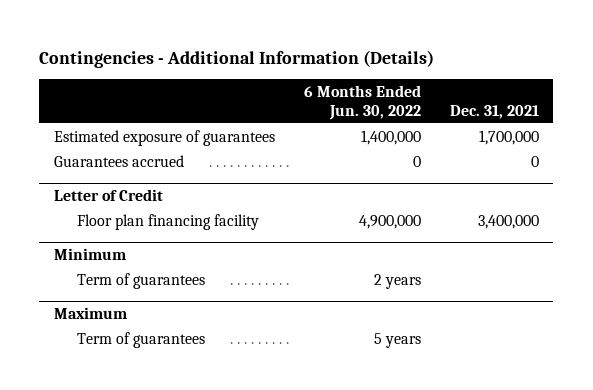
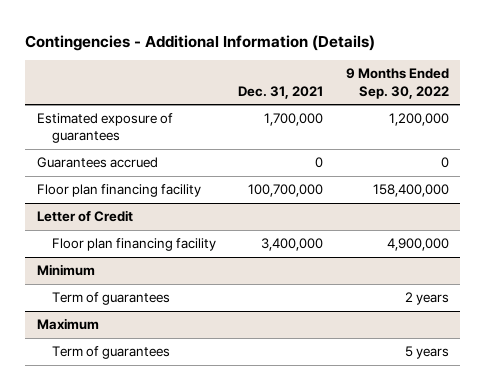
[303,85,421,120] 6 Months Ended Jun. 30, 2022 -> none
none -> [345,68,449,99] 9 Months Ended Sep. 30, 2022
none -> [36,184,201,198] Floor plan financing facility

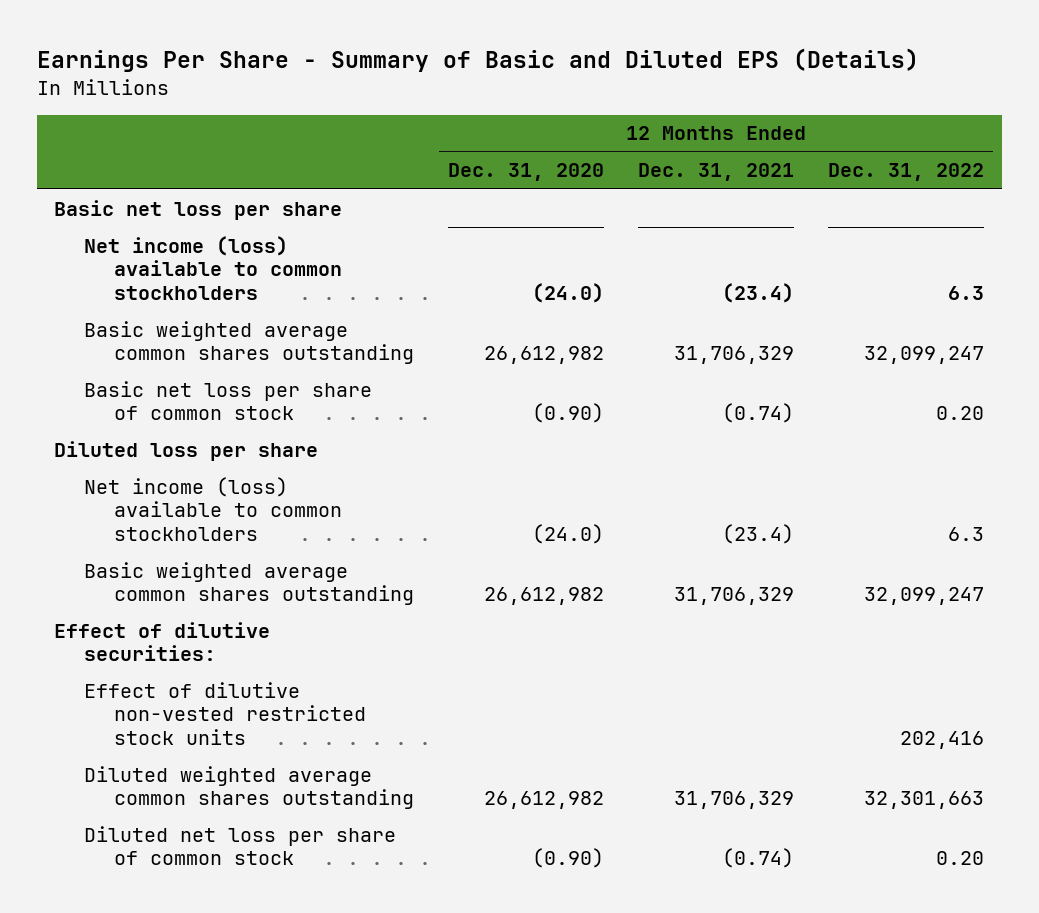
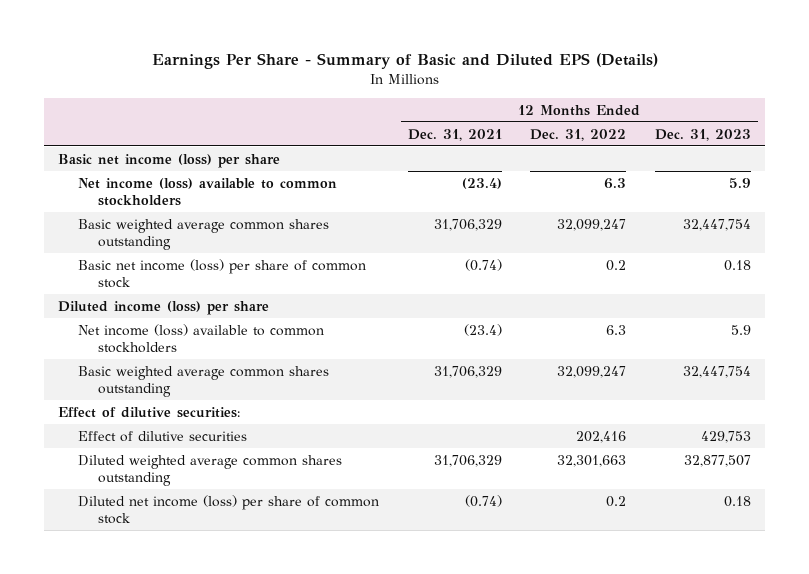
[447,163,604,182] Dec. 31, 2020 -> none
none -> [655,128,752,141] Dec. 31, 2023
[54,199,343,220] Basic net loss per share -> [57,153,280,168] Basic net income (loss) per share
[83,380,372,421] Basic net loss per share of common stock -> [78,258,367,288] Basic net income (loss) per share of common stock
[936,406,985,421] 0.20 -> [606,259,627,271] 0.2
[54,440,319,461] Diluted loss per share -> [57,300,269,315] Diluted income (loss) per share
[83,681,366,745] Effect of dilutive non-vested restricted stock units -> [78,430,248,442] Effect of dilutive securities
[83,825,396,866] Diluted net loss per share of common stock -> [78,494,380,524] Diluted net income (loss) per share of common stock
[936,851,985,866] 0.20 -> [606,495,627,507] 0.2

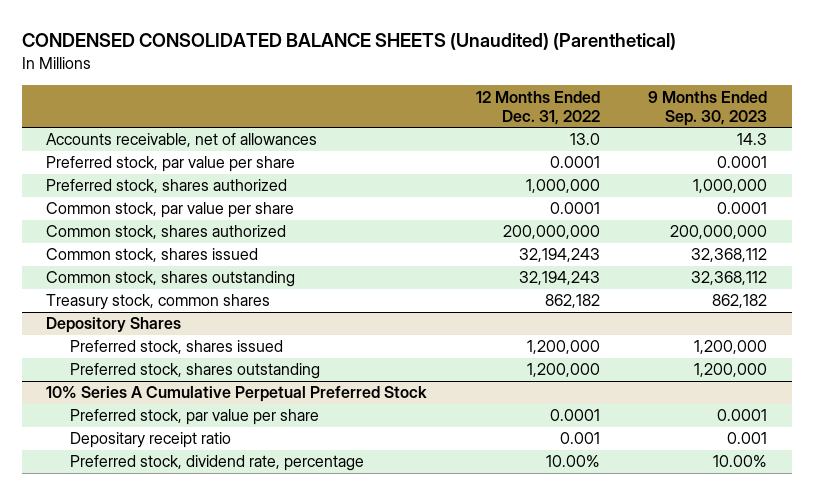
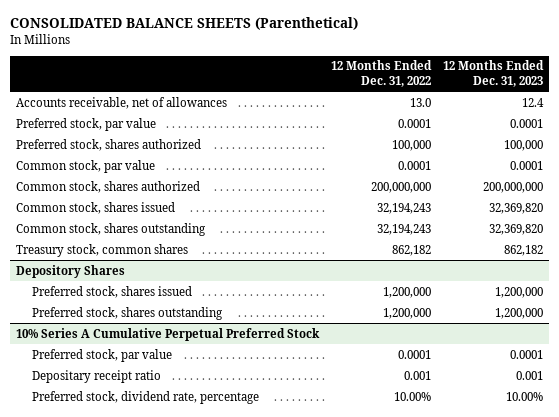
[22,33,677,51] CONDENSED CONSOLIDATED BALANCE SHEETS (Unaudited) (Parenthetical) -> [10,17,359,31] CONSOLIDATED BALANCE SHEETS (Parenthetical)
[648,90,768,126] 9 Months Ended Sep. 30, 2023 -> none
none -> [443,60,545,87] 12 Months Ended Dec. 31, 2023
[46,156,296,173] Preferred stock, par value per share -> [16,117,157,131] Preferred stock, par value
[525,179,600,194] 1,000,000 -> [392,139,432,151] 100,000
[46,202,295,219] Common stock, par value per share -> [16,159,156,173] Common stock, par value
[70,409,320,426] Preferred stock, par value per share -> [32,348,173,362] Preferred stock, par value

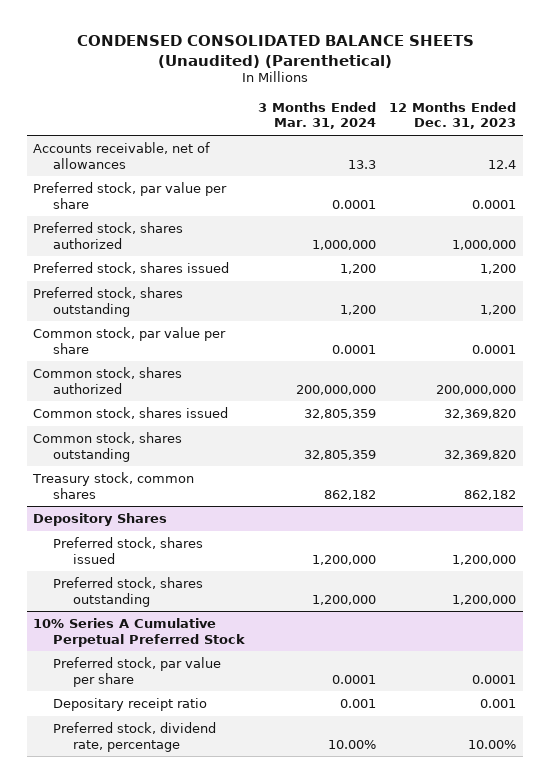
[10,17,359,31] CONSOLIDATED BALANCE SHEETS (Parenthetical) -> [76,35,474,68] CONDENSED CONSOLIDATED BALANCE SHEETS (Unaudited) (Parenthetical)
[331,60,433,87] 12 Months Ended Dec. 31, 2022 -> none
none -> [258,101,377,130] 3 Months Ended Mar. 31, 2024
[16,117,157,131] Preferred stock, par value -> [33,181,228,209] Preferred stock, par value per share
[504,139,544,151] 100,000 -> [452,239,517,250] 1,000,000
none -> [33,261,230,274] Preferred stock, shares issued
none -> [33,286,184,317] Preferred stock, shares outstanding
[16,159,156,173] Common stock, par value -> [33,326,227,354] Common stock, par value per share
[32,348,173,362] Preferred stock, par value -> [53,656,222,687] Preferred stock, par value per share

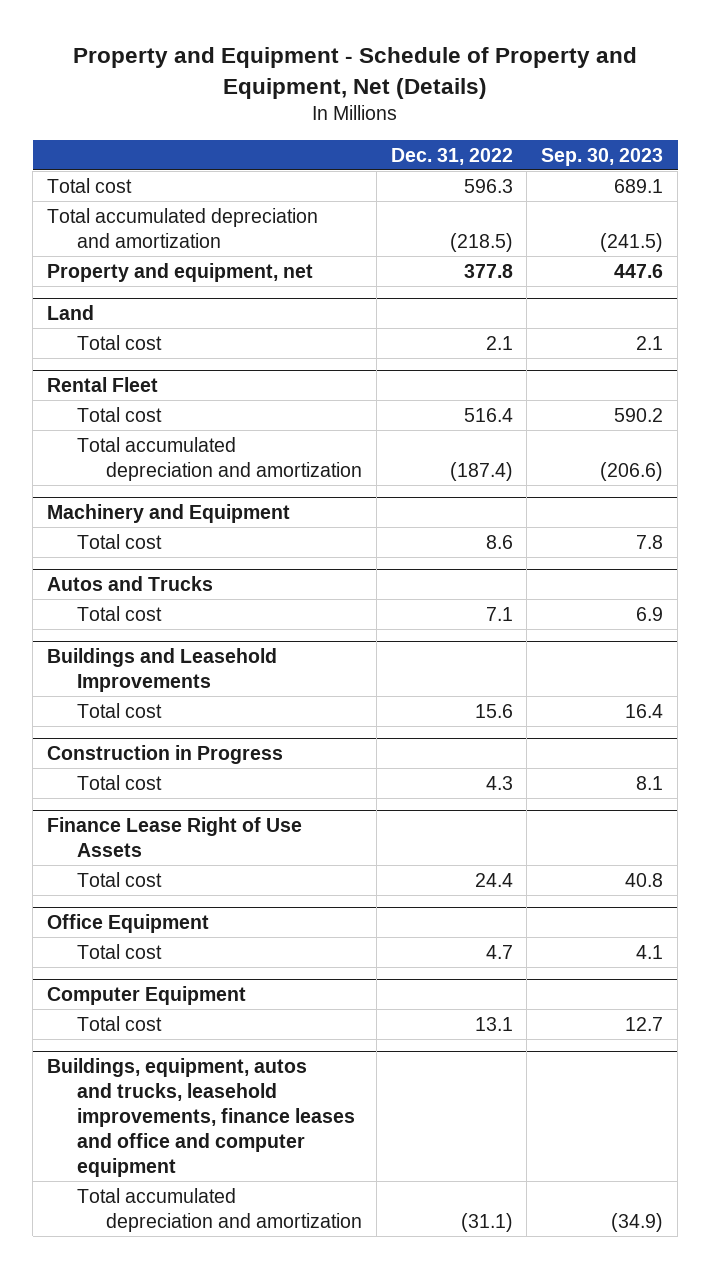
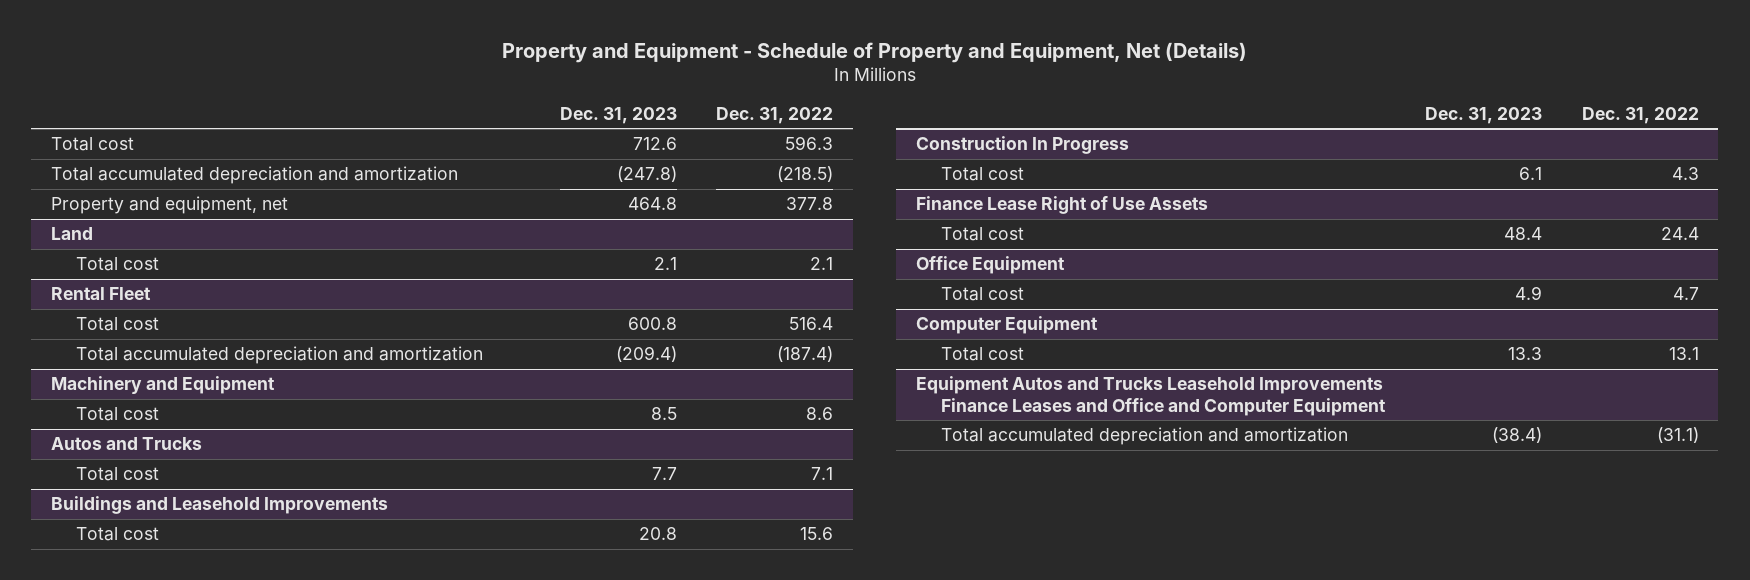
[541,147,664,166] Sep. 30, 2023 -> none
none -> [559,106,677,124] Dec. 31, 2023
[47,745,284,765] Construction in Progress -> [916,136,1130,155] Construction In Progress
[47,1058,355,1177] Buildings, equipment, autos and trucks, leasehold improvements, finance leases and office and computer equipment -> [916,376,1386,416] Equipment Autos and Trucks Leasehold Improvements Finance Leases and Office and Computer Equipment

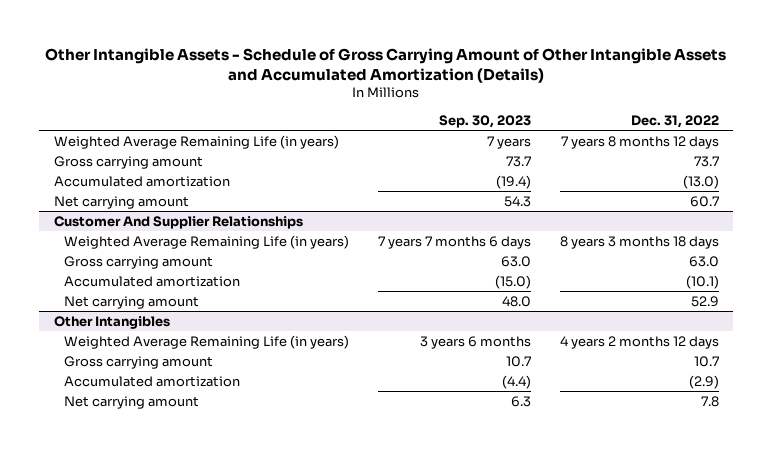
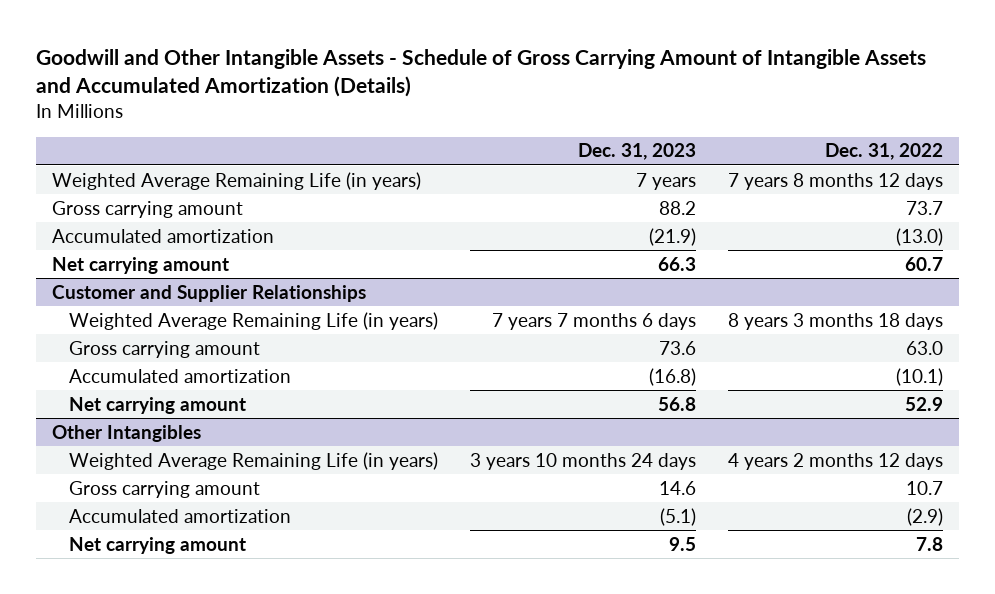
[45,47,727,83] Other Intangible Assets - Schedule of Gross Carrying Amount of Other Intangible Assets and Accumulated Amortization (Details) -> [36,48,927,98] Goodwill and Other Intangible Assets - Schedule of Gross Carrying Amount of Intangible Assets and Accumulated Amortization (Details)
[438,114,531,128] Sep. 30, 2023 -> none
none -> [577,143,696,161] Dec. 31, 2023
[53,215,303,229] Customer And Supplier Relationships -> [52,284,367,302] Customer and Supplier Relationships

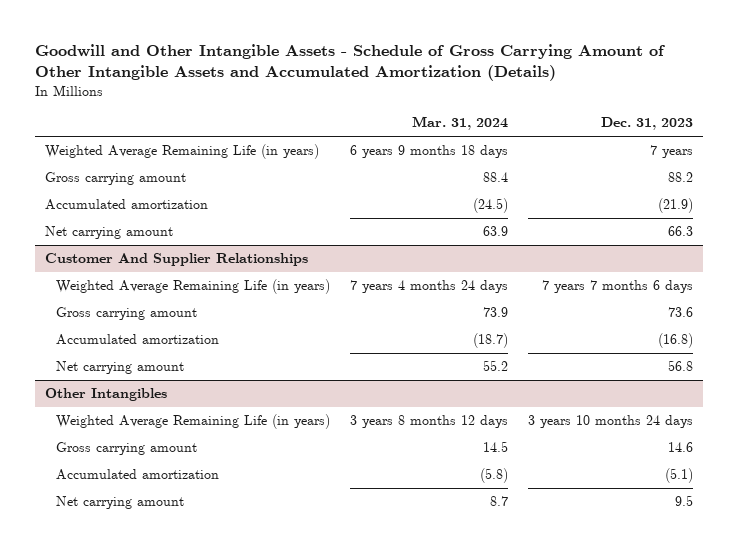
[36,48,927,98] Goodwill and Other Intangible Assets - Schedule of Gross Carrying Amount of Intangible Assets and Accumulated Amortization (Details) -> [35,44,666,82] Goodwill and Other Intangible Assets - Schedule of Gross Carrying Amount of Other Intangible Assets and Accumulated Amortization (Details)
[824,143,943,161] Dec. 31, 2022 -> none
none -> [412,116,509,131] Mar. 31, 2024
[52,284,367,302] Customer and Supplier Relationships -> [45,253,309,267] Customer And Supplier Relationships

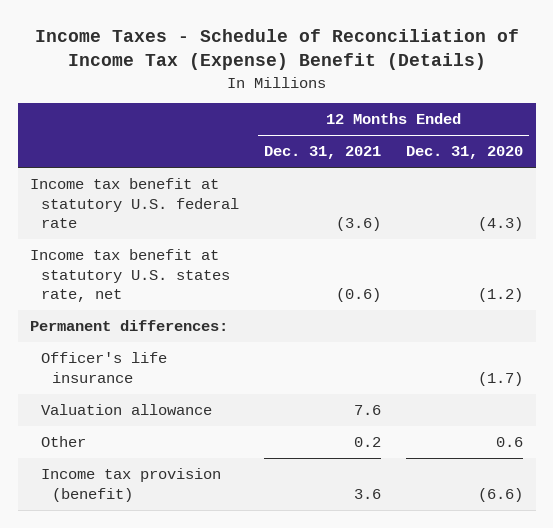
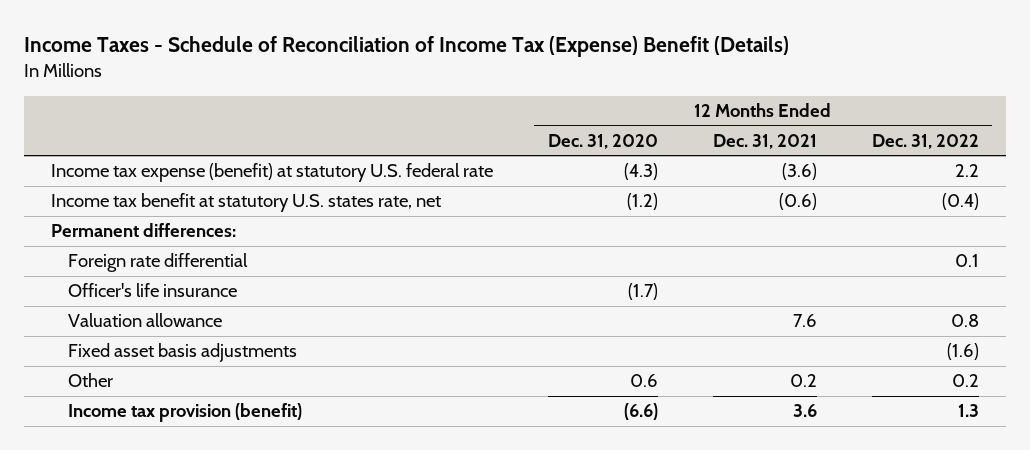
none -> [871,133,979,149] Dec. 31, 2022
[30,178,240,229] Income tax benefit at statutory U.S. federal rate -> [51,163,494,183] Income tax expense (benefit) at statutory U.S. federal rate
none -> [67,253,248,273] Foreign rate differential
none -> [67,343,297,363] Fixed asset basis adjustments

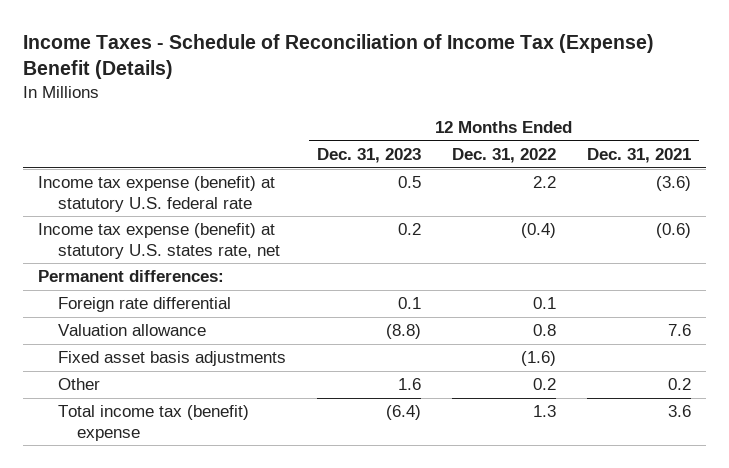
[547,133,658,149] Dec. 31, 2020 -> none
none -> [316,148,421,164] Dec. 31, 2023
[51,193,442,213] Income tax benefit at statutory U.S. states rate, net -> [38,223,280,259] Income tax expense (benefit) at statutory U.S. states rate, net
[67,283,237,298] Officer's life insurance -> none
[67,403,302,423] Income tax provision (benefit) -> [57,405,249,441] Total income tax (benefit) expense

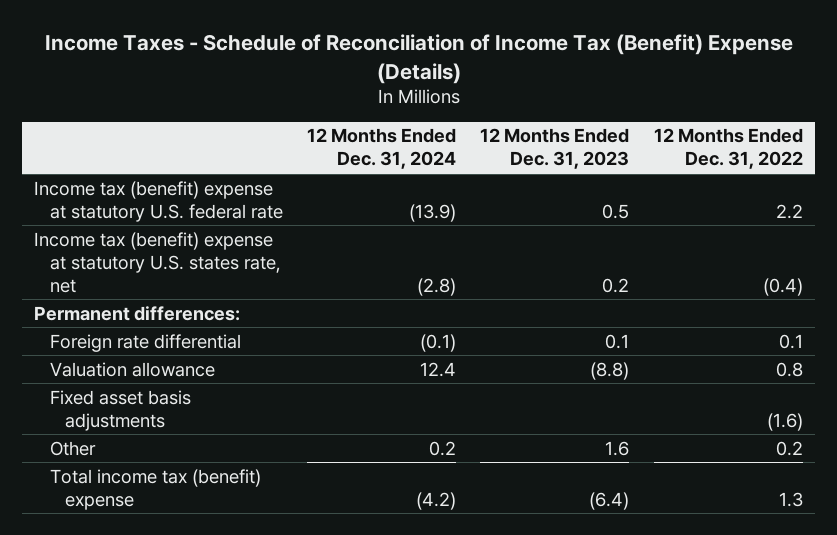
[22,33,654,79] Income Taxes - Schedule of Reconciliation of Income Tax (Expense) Benefit (Details) -> [44,34,793,84] Income Taxes - Schedule of Reconciliation of Income Tax (Benefit) Expense (Details)
[586,148,691,164] Dec. 31, 2021 -> none
none -> [307,128,457,170] 12 Months Ended Dec. 31, 2024
[38,176,276,212] Income tax expense (benefit) at statutory U.S. federal rate -> [34,180,283,222] Income tax (benefit) expense at statutory U.S. federal rate
[38,223,280,259] Income tax expense (benefit) at statutory U.S. states rate, net -> [34,231,281,293] Income tax (benefit) expense at statutory U.S. states rate, net

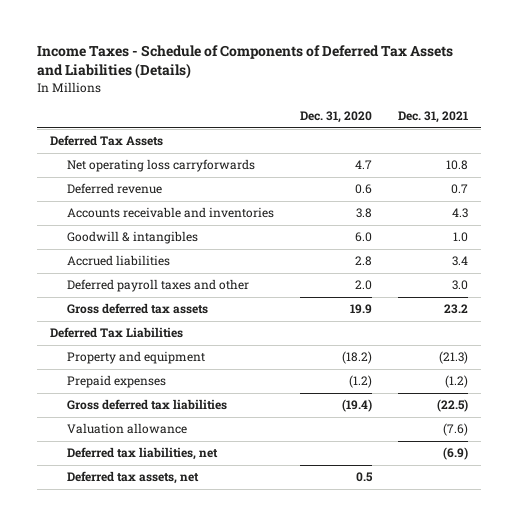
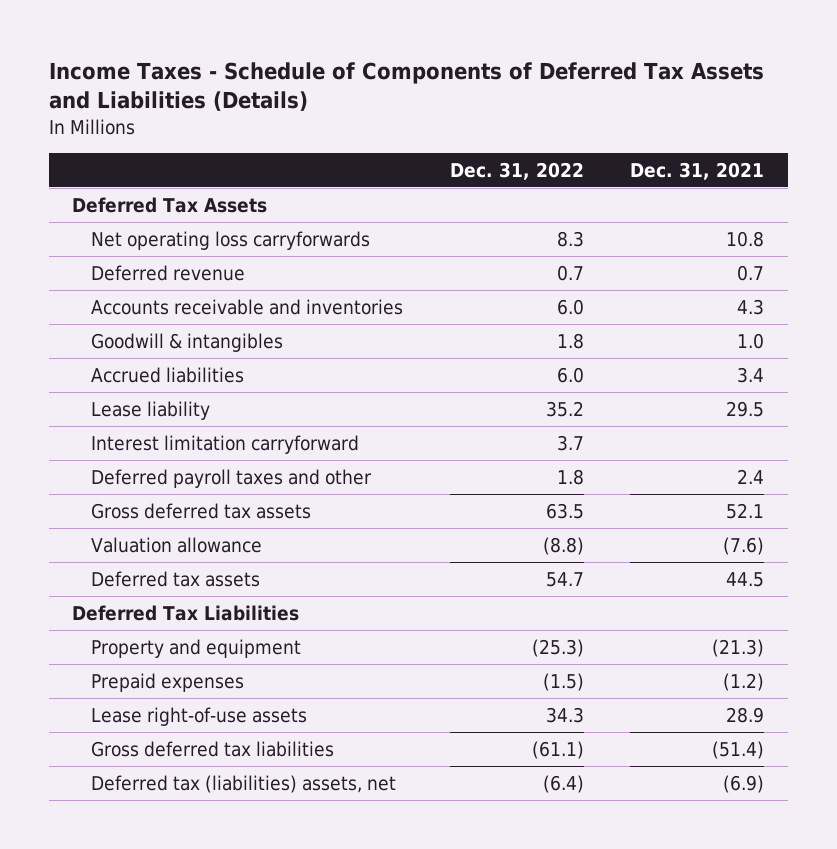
[300,111,373,124] Dec. 31, 2020 -> none
none -> [449,161,584,180] Dec. 31, 2022
none -> [91,400,211,420] Lease liability
none -> [91,434,360,454] Interest limitation carryforward
[451,280,468,291] 3.0 -> [737,468,765,484] 2.4
[443,304,468,315] 23.2 -> [726,502,765,519] 52.1
[67,423,188,435] Valuation allowance -> [91,536,263,553] Valuation allowance
none -> [91,570,261,587] Deferred tax assets
[67,471,200,485] Deferred tax assets, net -> none
none -> [91,706,308,726] Lease right-of-use assets
[436,399,468,413] (22.5) -> [712,740,765,759] (51.4)
[67,447,219,461] Deferred tax liabilities, net -> [91,774,397,793] Deferred tax (liabilities) assets, net

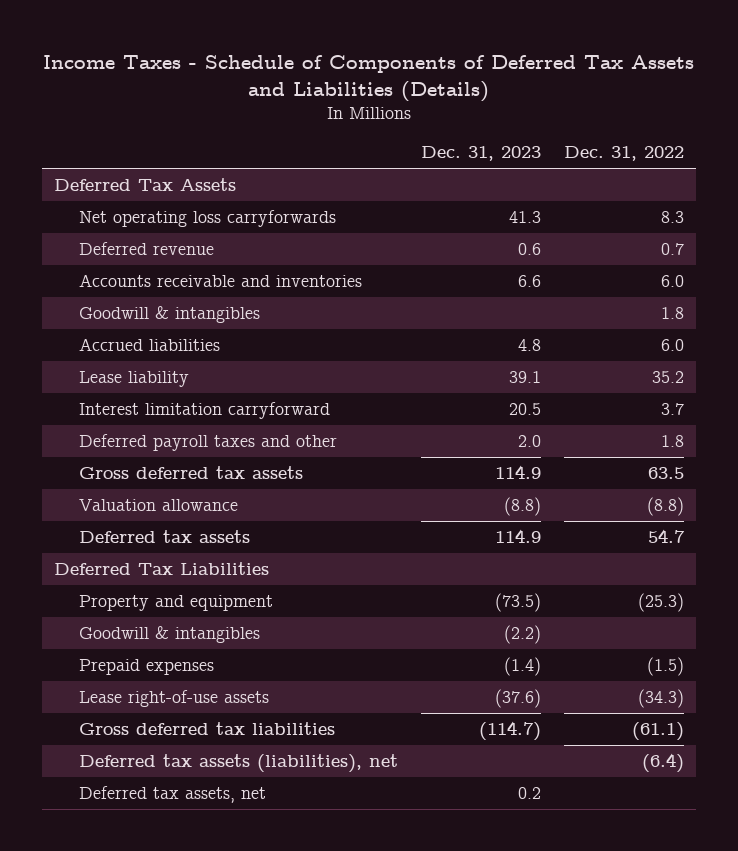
[630,161,765,180] Dec. 31, 2021 -> none
none -> [421,146,542,162] Dec. 31, 2023
none -> [79,625,261,643] Goodwill & intangibles
[545,706,584,723] 34.3 -> [638,688,685,708] (34.3)
[91,774,397,793] Deferred tax (liabilities) assets, net -> [79,753,399,773] Deferred tax assets (liabilities), net
none -> [79,785,267,803] Deferred tax assets, net

